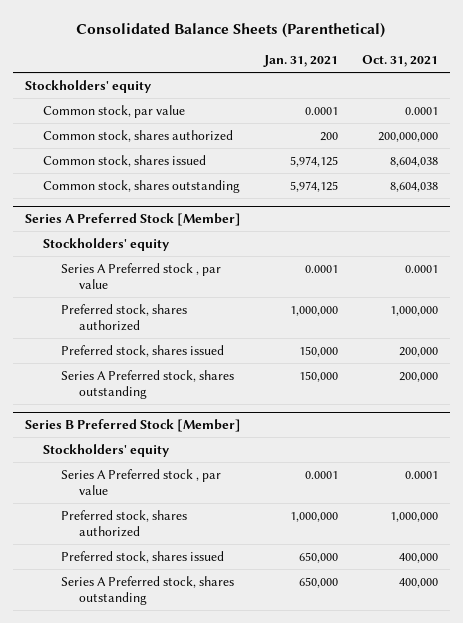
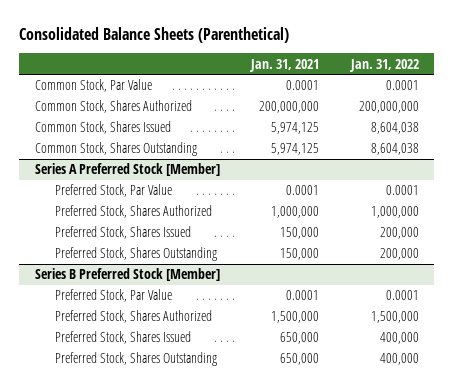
[361,55,438,68] Oct. 31, 2021 -> none
none -> [348,58,419,72] Jan. 31, 2022
[24,79,151,93] Stockholders' equity -> none
[42,104,185,118] Common stock, par value -> [34,79,152,93] Common Stock, Par Value
[42,129,233,142] Common stock, shares authorized -> [34,100,192,114] Common Stock, Shares Authorized
[320,131,339,141] 200 -> [259,101,320,114] 200,000,000
[42,154,206,167] Common stock, shares issued -> [34,121,171,135] Common Stock, Shares Issued
[42,179,240,193] Common stock, shares outstanding -> [34,142,197,157] Common Stock, Shares Outstanding
[42,237,169,251] Stockholders' equity -> none
[60,262,221,290] Series A Preferred stock , par value -> [55,184,173,198] Preferred Stock, Par Value
[60,303,187,332] Preferred stock, shares authorized -> [55,205,213,219] Preferred Stock, Shares Authorized
[60,344,224,357] Preferred stock, shares issued -> [55,226,192,240] Preferred Stock, Shares Issued
[60,369,234,400] Series A Preferred stock, shares outstanding -> [55,247,218,262] Preferred Stock, Shares Outstanding
[42,443,169,457] Stockholders' equity -> none
[60,468,221,496] Series A Preferred stock , par value -> [55,289,173,303] Preferred Stock, Par Value
[60,509,187,538] Preferred stock, shares authorized -> [55,310,213,324] Preferred Stock, Shares Authorized
[290,511,339,522] 1,000,000 -> [271,311,320,324] 1,500,000
[60,550,224,563] Preferred stock, shares issued -> [55,331,192,345] Preferred Stock, Shares Issued
[60,575,234,606] Series A Preferred stock, shares outstanding -> [55,352,218,367] Preferred Stock, Shares Outstanding

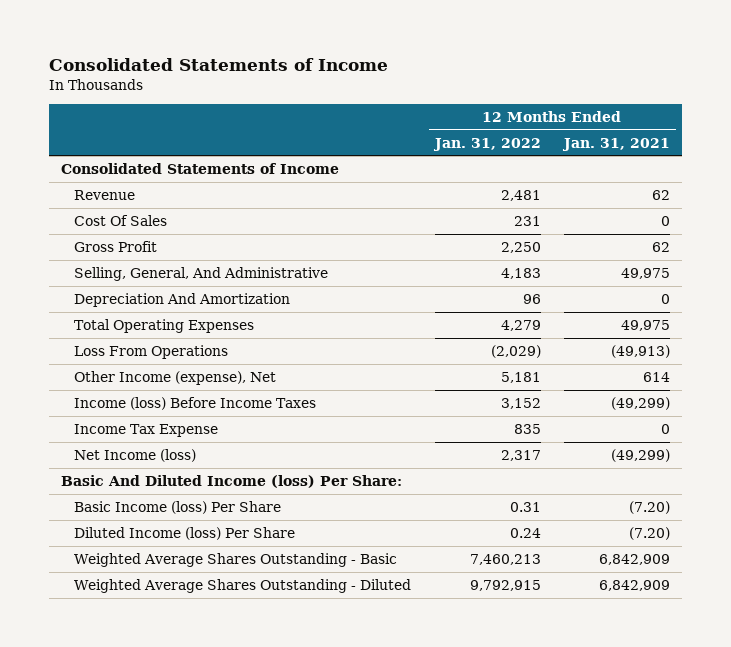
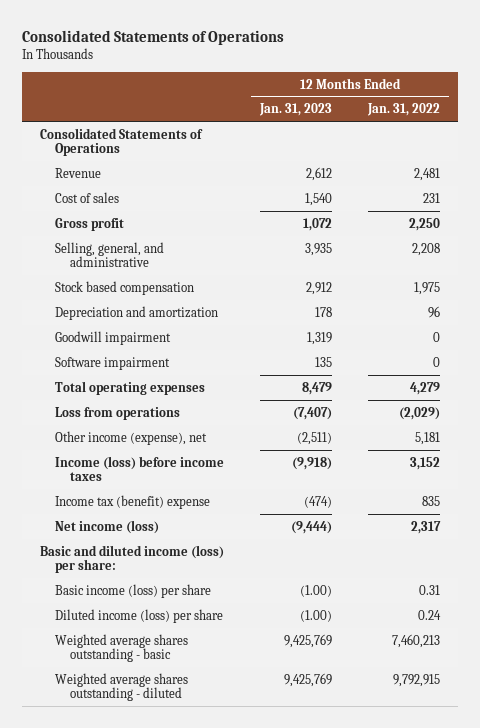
[48,57,388,71] Consolidated Statements of Income -> [22,30,285,46] Consolidated Statements of Operations
[562,137,671,151] Jan. 31, 2021 -> none
none -> [259,103,333,117] Jan. 31, 2023
[60,162,339,174] Consolidated Statements of Income -> [40,127,204,157] Consolidated Statements of Operations
[73,214,167,226] Cost Of Sales -> [55,191,120,203] Cost of sales
[73,240,157,252] Gross Profit -> [55,217,125,231] Gross profit
[73,266,328,281] Selling, General, And Administrative -> [55,241,165,268] Selling, general, and administrative
[500,267,541,279] 4,183 -> [411,242,440,256] 2,208
none -> [55,280,195,295] Stock based compensation
[73,292,290,307] Depreciation And Amortization -> [55,305,219,320] Depreciation and amortization
none -> [55,330,172,345] Goodwill impairment
none -> [55,356,171,370] Software impairment
[73,318,254,333] Total Operating Expenses -> [55,380,206,395] Total operating expenses
[73,344,228,359] Loss From Operations -> [55,406,181,420] Loss from operations
[73,370,276,385] Other Income (expense), Net -> [55,430,208,445] Other income (expense), net
[73,396,316,410] Income (loss) Before Income Taxes -> [55,455,225,482] Income (loss) before income taxes
[73,423,218,437] Income Tax Expense -> [55,494,211,509] Income tax (benefit) expense
[73,448,196,462] Net Income (loss) -> [55,519,160,534] Net income (loss)
[60,474,402,488] Basic And Diluted Income (loss) Per Share: -> [40,544,225,574] Basic and diluted income (loss) per share:
[73,500,281,514] Basic Income (loss) Per Share -> [55,583,212,598] Basic income (loss) per share
[73,526,295,540] Diluted Income (loss) Per Share -> [55,608,224,623] Diluted income (loss) per share
[73,552,397,567] Weighted Average Shares Outstanding - Basic -> [55,633,189,663] Weighted average shares outstanding - basic
[73,578,411,593] Weighted Average Shares Outstanding - Diluted -> [55,672,189,702] Weighted average shares outstanding - diluted

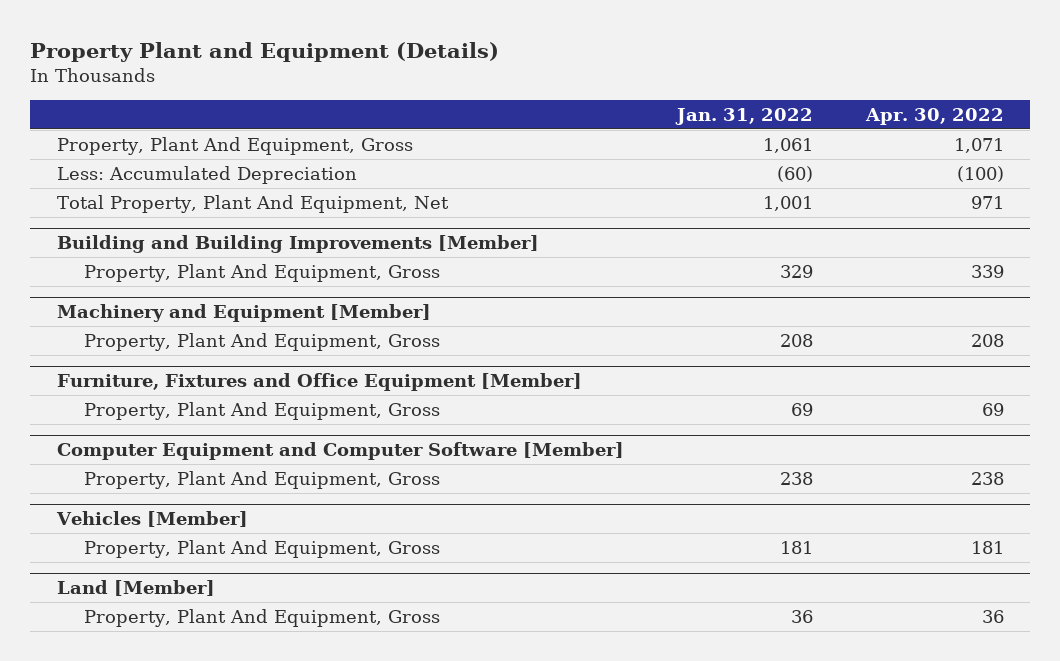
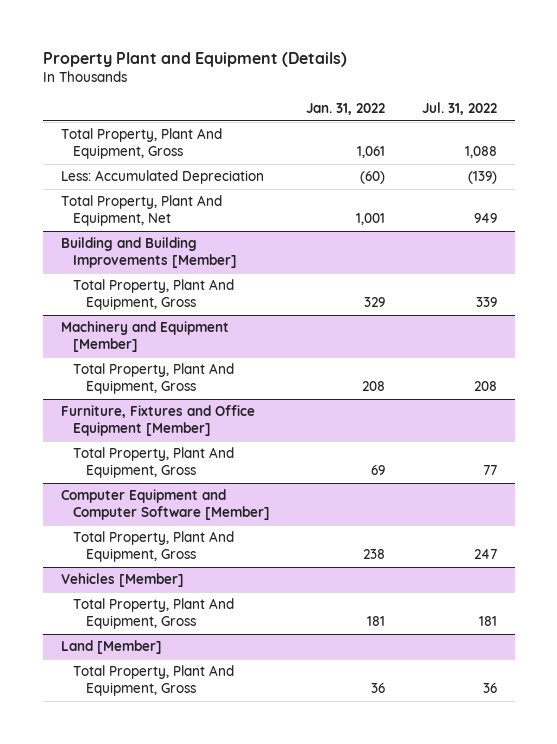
[864,107,1004,125] Apr. 30, 2022 -> none
none -> [421,102,497,116] Jul. 31, 2022
[56,136,413,155] Property, Plant And Equipment, Gross -> [60,128,222,160] Total Property, Plant And Equipment, Gross
[84,263,441,282] Property, Plant And Equipment, Gross -> [73,279,235,311] Total Property, Plant And Equipment, Gross
[84,332,441,351] Property, Plant And Equipment, Gross -> [73,363,235,395] Total Property, Plant And Equipment, Gross
[84,401,441,420] Property, Plant And Equipment, Gross -> [73,447,235,479] Total Property, Plant And Equipment, Gross
[84,470,441,489] Property, Plant And Equipment, Gross -> [73,531,235,563] Total Property, Plant And Equipment, Gross
[84,539,441,558] Property, Plant And Equipment, Gross -> [73,598,235,630] Total Property, Plant And Equipment, Gross
[84,608,441,627] Property, Plant And Equipment, Gross -> [73,665,235,697] Total Property, Plant And Equipment, Gross

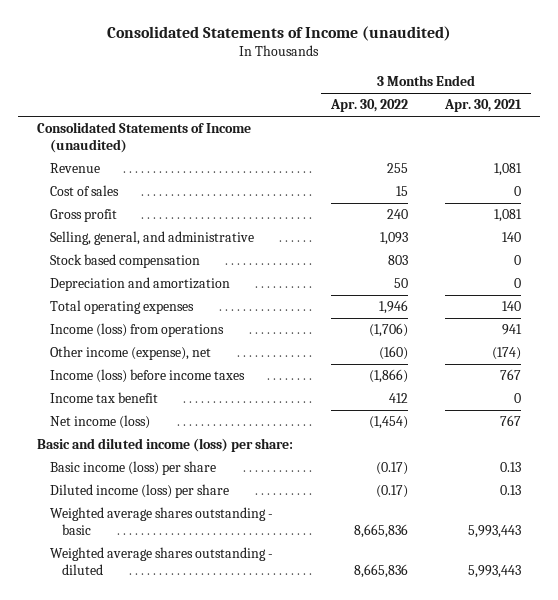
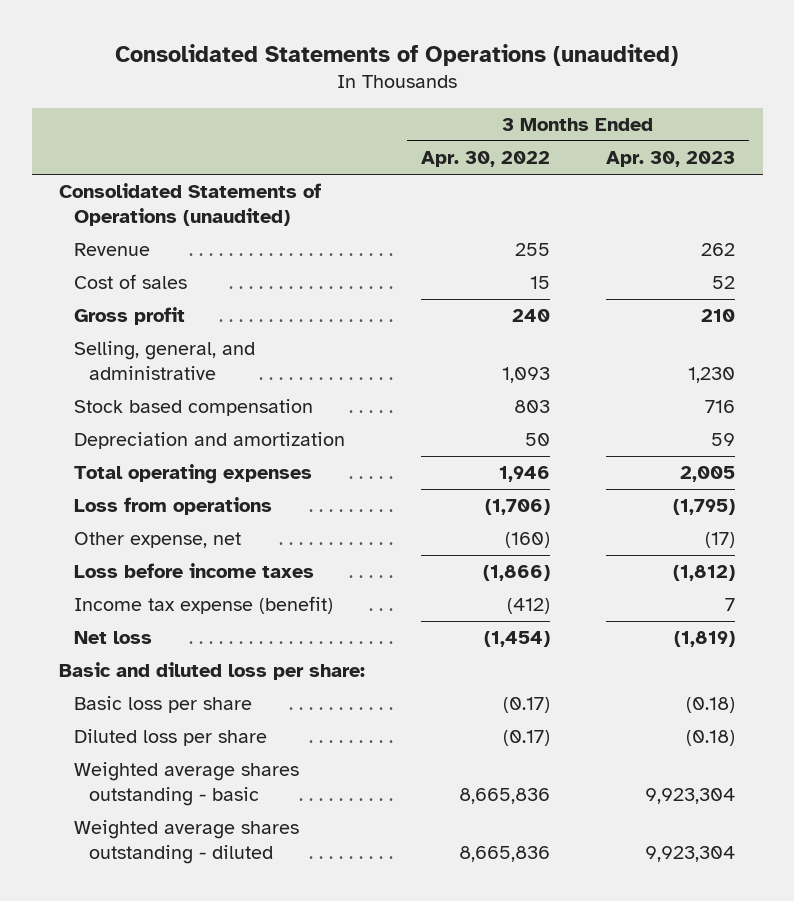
[107,26,452,42] Consolidated Statements of Income (unaudited) -> [115,43,679,66] Consolidated Statements of Operations (unaudited)
[444,99,523,113] Apr. 30, 2021 -> none
none -> [605,151,735,168] Apr. 30, 2023
[36,122,251,154] Consolidated Statements of Income (unaudited) -> [59,183,322,227] Consolidated Statements of Operations (unaudited)
[49,323,224,338] Income (loss) from operations -> [74,497,273,516] Loss from operations
[49,346,211,361] Other income (expense), net -> [74,532,242,549] Other expense, net
[49,369,245,384] Income (loss) before income taxes -> [74,563,315,579] Loss before income taxes
[49,392,158,404] Income tax benefit -> [74,596,334,615] Income tax expense (benefit)
[388,393,408,404] 412 -> [507,598,551,615] (412)
[49,415,150,430] Net income (loss) -> [74,631,153,645] Net loss
[36,438,293,453] Basic and diluted income (loss) per share: -> [59,662,366,681] Basic and diluted loss per share:
[49,461,216,476] Basic income (loss) per share -> [74,696,253,714] Basic loss per share
[49,484,229,499] Diluted income (loss) per share -> [74,729,268,747] Diluted loss per share

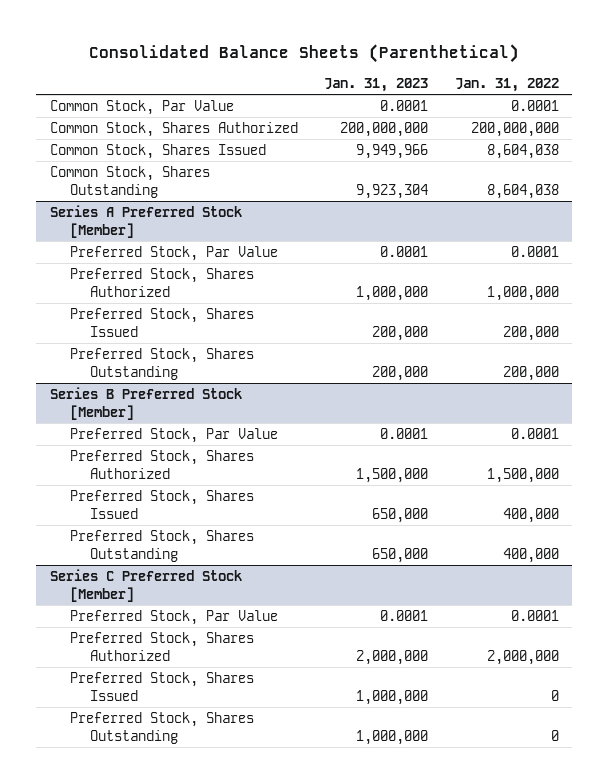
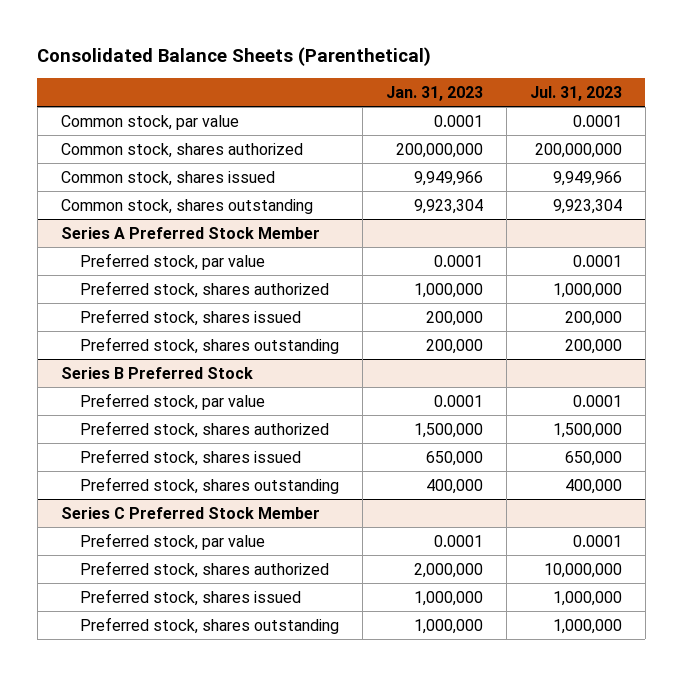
[454,78,559,93] Jan. 31, 2022 -> none
none -> [529,85,622,101] Jul. 31, 2023
[49,100,234,116] Common Stock, Par Value -> [60,114,239,130] Common stock, par value
[49,122,298,138] Common Stock, Shares Authorized -> [60,142,303,158] Common stock, shares authorized
[49,144,266,160] Common Stock, Shares Issued -> [60,170,275,186] Common stock, shares issued
[49,166,210,198] Common Stock, Shares Outstanding -> [60,198,313,214] Common stock, shares outstanding
[49,205,242,238] Series A Preferred Stock [Member] -> [60,226,320,239] Series A Preferred Stock Member
[69,246,278,262] Preferred Stock, Par Value -> [79,252,265,270] Preferred stock, par value
[69,268,254,297] Preferred Stock, Shares Authorized -> [79,280,329,298] Preferred stock, shares authorized
[69,308,254,337] Preferred Stock, Shares Issued -> [79,308,301,326] Preferred stock, shares issued
[69,348,254,380] Preferred Stock, Shares Outstanding -> [79,336,339,354] Preferred stock, shares outstanding
[49,387,242,420] Series B Preferred Stock [Member] -> [60,366,253,379] Series B Preferred Stock
[69,428,278,444] Preferred Stock, Par Value -> [79,392,265,410] Preferred stock, par value
[69,450,254,479] Preferred Stock, Shares Authorized -> [79,420,329,438] Preferred stock, shares authorized
[69,490,254,519] Preferred Stock, Shares Issued -> [79,448,301,466] Preferred stock, shares issued
[69,530,254,562] Preferred Stock, Shares Outstanding -> [79,476,339,494] Preferred stock, shares outstanding
[372,547,429,563] 650,000 -> [425,478,483,494] 400,000
[49,569,242,602] Series C Preferred Stock [Member] -> [60,506,320,519] Series C Preferred Stock Member
[69,610,278,626] Preferred Stock, Par Value -> [79,532,265,550] Preferred stock, par value
[69,632,254,661] Preferred Stock, Shares Authorized -> [79,560,329,578] Preferred stock, shares authorized
[69,672,254,701] Preferred Stock, Shares Issued -> [79,588,301,606] Preferred stock, shares issued
[69,712,254,744] Preferred Stock, Shares Outstanding -> [79,616,339,634] Preferred stock, shares outstanding

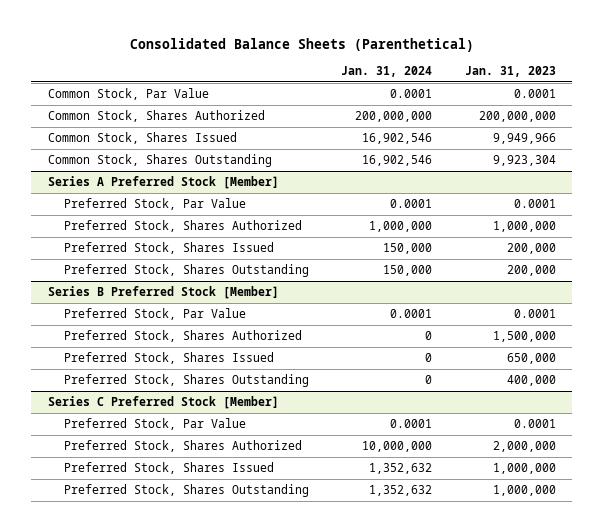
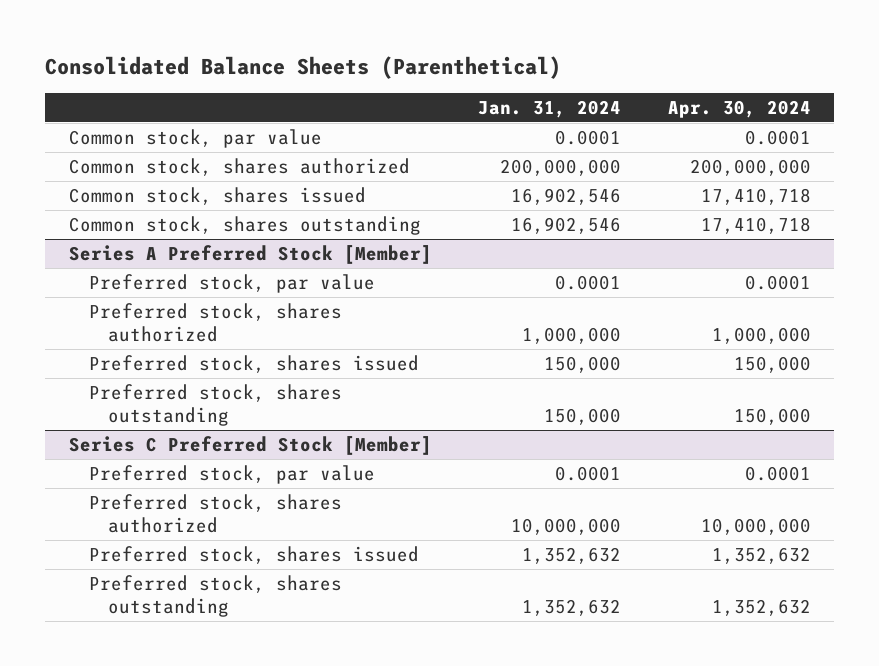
[465,66,557,78] Jan. 31, 2023 -> none
none -> [667,99,811,118] Apr. 30, 2024
[47,87,209,100] Common Stock, Par Value -> [68,129,322,149] Common stock, par value
[47,109,265,122] Common Stock, Shares Authorized -> [68,158,410,177] Common stock, shares authorized
[47,131,237,144] Common Stock, Shares Issued -> [68,187,366,206] Common stock, shares issued
[47,153,272,167] Common Stock, Shares Outstanding -> [68,216,421,236] Common stock, shares outstanding
[47,285,279,299] Series B Preferred Stock [Member] -> none
[63,307,246,320] Preferred Stock, Par Value -> none
[63,329,302,342] Preferred Stock, Shares Authorized -> none
[63,351,274,364] Preferred Stock, Shares Issued -> none
[63,373,309,387] Preferred Stock, Shares Outstanding -> none
[63,197,246,210] Preferred Stock, Par Value -> [88,274,375,294] Preferred stock, par value
[63,219,302,232] Preferred Stock, Shares Authorized -> [88,303,342,343] Preferred stock, shares authorized
[63,241,274,254] Preferred Stock, Shares Issued -> [88,355,419,374] Preferred stock, shares issued
[63,263,309,277] Preferred Stock, Shares Outstanding -> [88,384,342,427] Preferred stock, shares outstanding
[63,417,246,430] Preferred Stock, Par Value -> [88,465,375,485] Preferred stock, par value
[63,439,302,452] Preferred Stock, Shares Authorized -> [88,494,342,534] Preferred stock, shares authorized
[63,461,274,474] Preferred Stock, Shares Issued -> [88,546,419,565] Preferred stock, shares issued
[63,483,309,497] Preferred Stock, Shares Outstanding -> [88,575,342,618] Preferred stock, shares outstanding

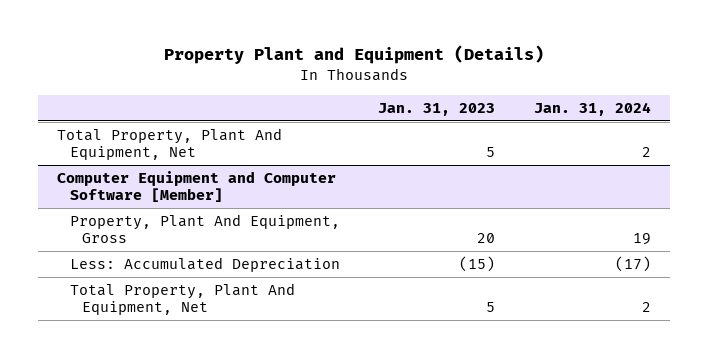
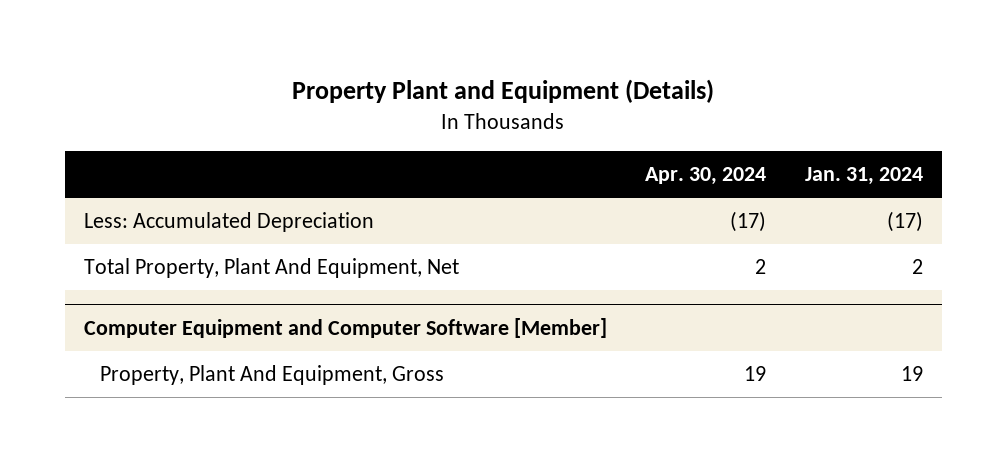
[378,102,496,116] Jan. 31, 2023 -> none
none -> [645,167,767,186] Apr. 30, 2024
none -> [83,212,374,233] Less: Accumulated Depreciation
[69,257,340,273] Less: Accumulated Depreciation -> none
[69,283,295,316] Total Property, Plant And Equipment, Net -> none

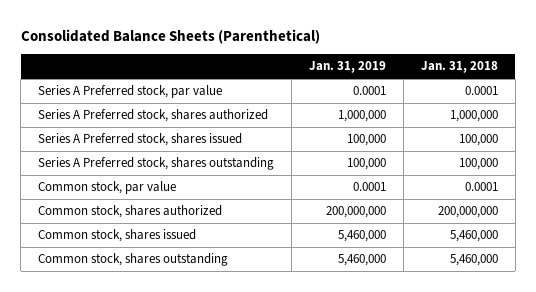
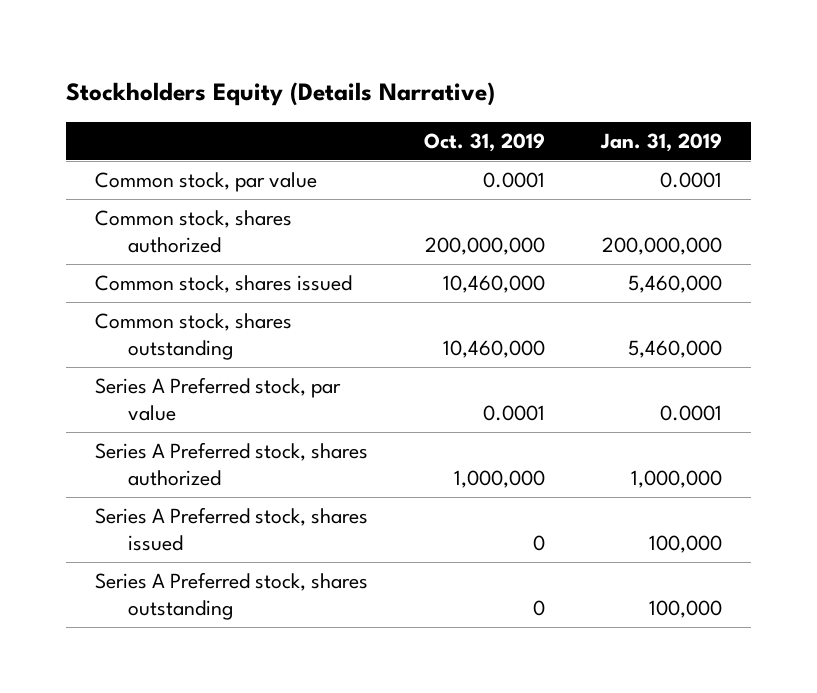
[20,28,320,44] Consolidated Balance Sheets (Parenthetical) -> [66,82,496,107] Stockholders Equity (Details Narrative)
[420,61,498,74] Jan. 31, 2018 -> none
none -> [423,133,545,153] Oct. 31, 2019
[38,85,223,99] Series A Preferred stock, par value -> [94,377,341,422] Series A Preferred stock, par value
[38,109,269,123] Series A Preferred stock, shares authorized -> [94,442,368,487] Series A Preferred stock, shares authorized
[38,133,243,147] Series A Preferred stock, shares issued -> [94,507,368,552] Series A Preferred stock, shares issued
[38,157,275,171] Series A Preferred stock, shares outstanding -> [94,572,368,621] Series A Preferred stock, shares outstanding

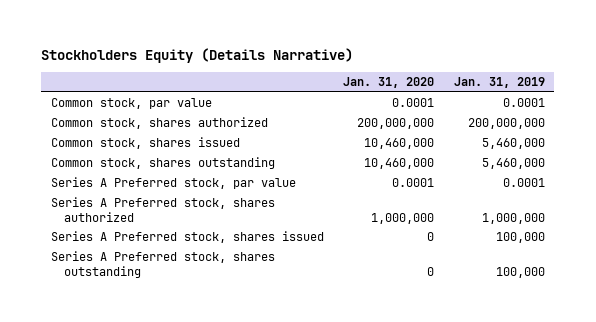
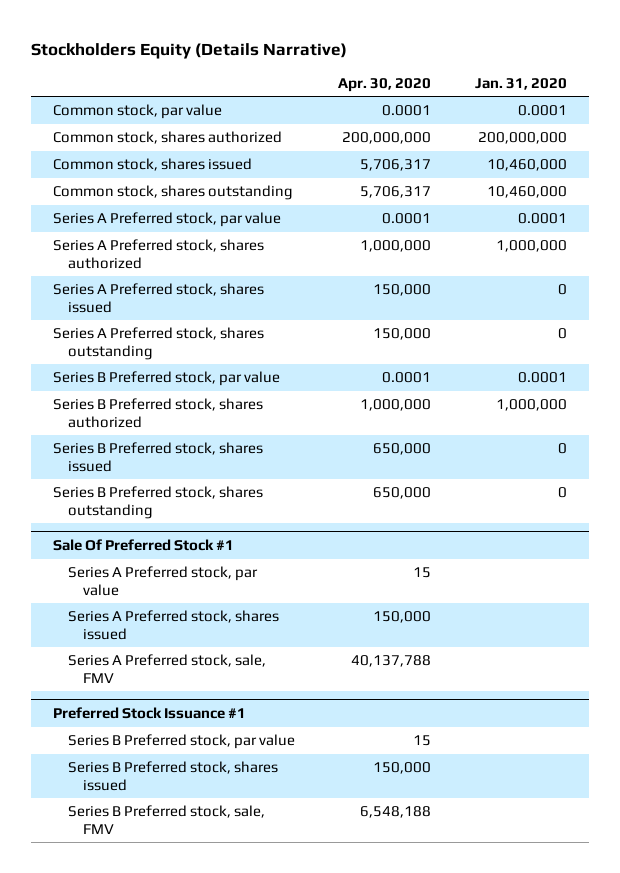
[453,77,545,89] Jan. 31, 2019 -> none
none -> [338,77,432,92] Apr. 30, 2020
none -> [53,371,281,387] Series B Preferred stock, par value
none -> [53,398,264,428] Series B Preferred stock, shares authorized
none -> [53,442,264,472] Series B Preferred stock, shares issued
none -> [53,486,264,519] Series B Preferred stock, shares outstanding
none -> [53,538,235,551] Sale Of Preferred Stock #1
none -> [67,566,258,596] Series A Preferred stock, par value
none -> [67,610,279,640] Series A Preferred stock, shares issued
none -> [67,654,266,683] Series A Preferred stock, sale, FMV
none -> [53,706,247,719] Preferred Stock Issuance #1
none -> [67,734,295,750] Series B Preferred stock, par value
none -> [67,761,278,791] Series B Preferred stock, shares issued
none -> [67,805,265,834] Series B Preferred stock, sale, FMV

